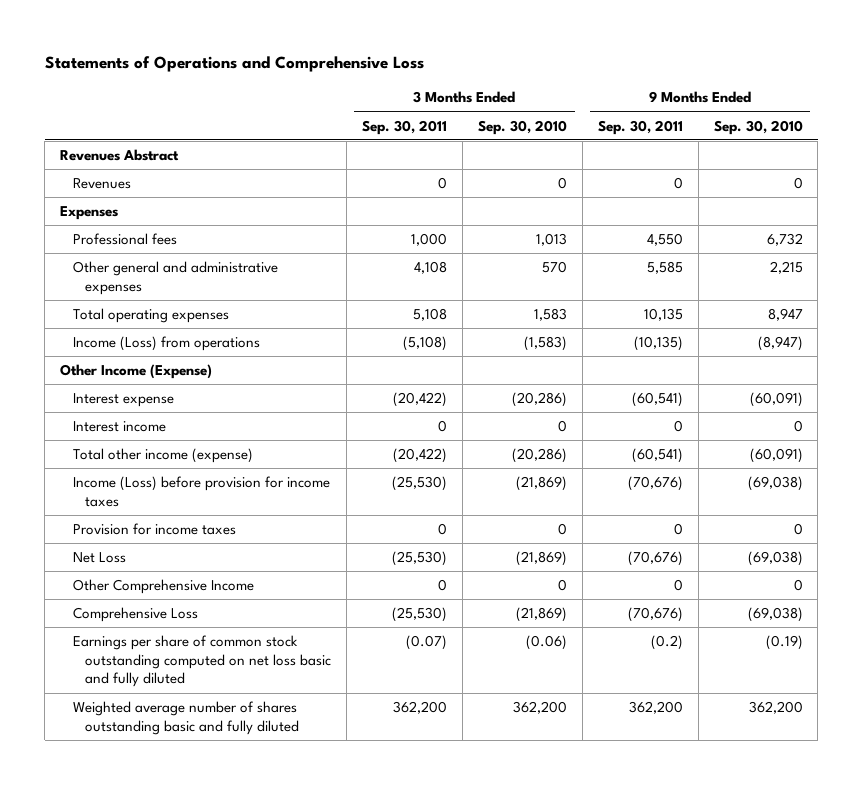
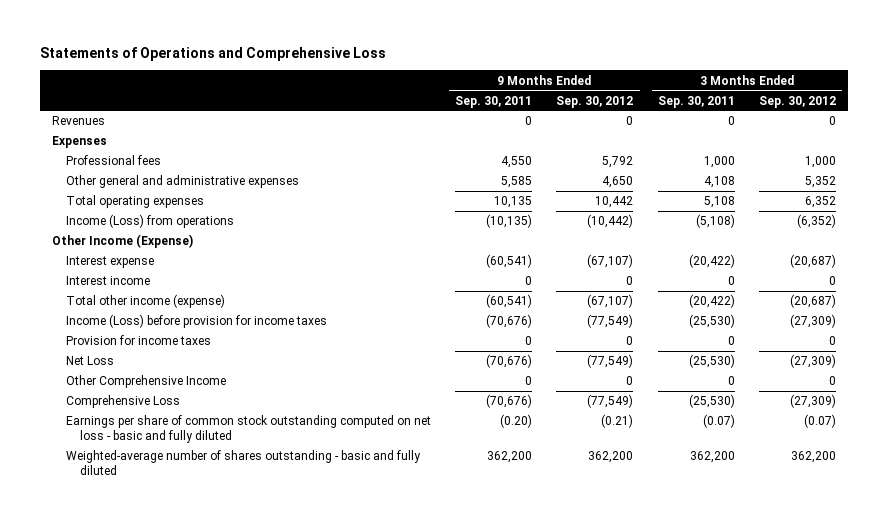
[477,119,567,135] Sep. 30, 2010 -> none
[713,119,803,135] Sep. 30, 2010 -> none
none -> [556,95,634,108] Sep. 30, 2012
none -> [758,95,836,108] Sep. 30, 2012
[60,149,180,162] Revenues Abstract -> none
[72,635,332,688] Earnings per share of common stock outstanding computed on net loss basic and fully diluted -> [66,415,432,444] Earnings per share of common stock outstanding computed on net loss - basic and fully diluted
[650,635,683,651] (0.2) -> [500,414,533,429] (0.20)
[72,701,300,735] Weighted average number of shares outstanding basic and fully diluted -> [66,450,422,476] Weighted-average number of shares outstanding - basic and fully diluted

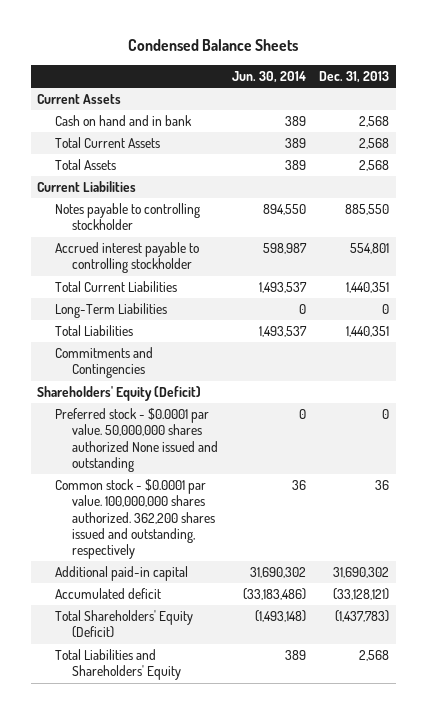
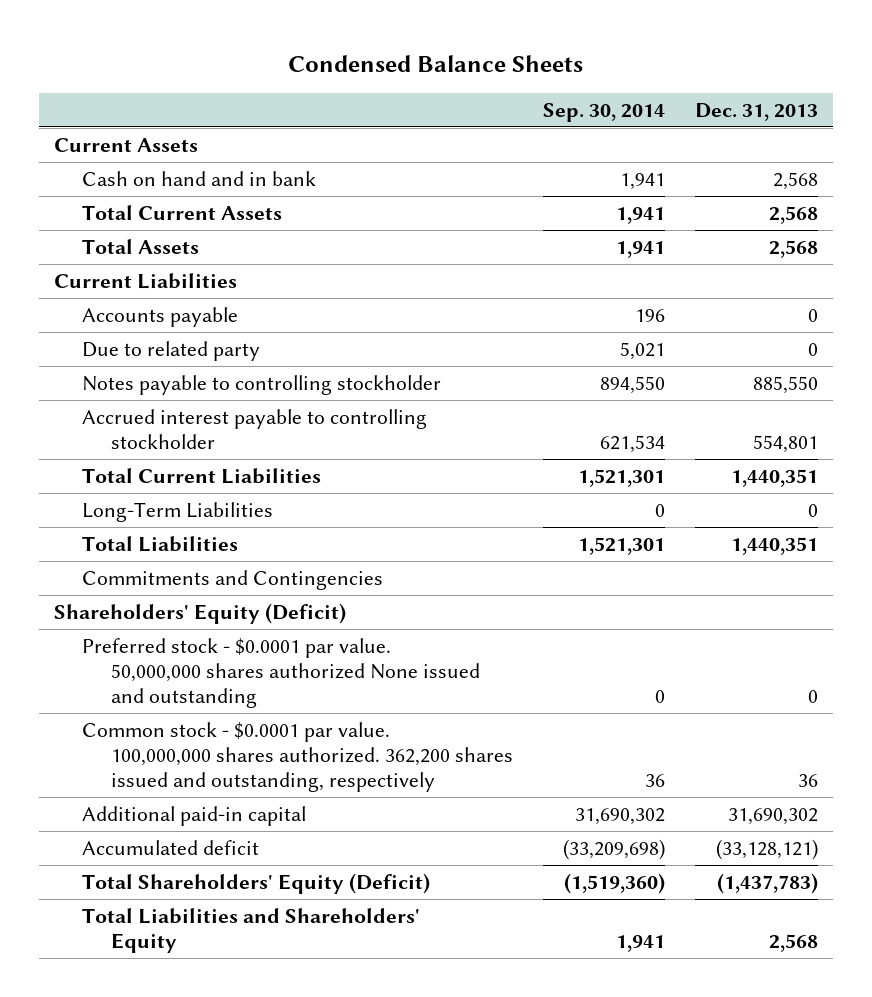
[231,70,306,83] Jun. 30, 2014 -> none
none -> [542,103,665,123] Sep. 30, 2014
none -> [82,306,239,327] Accounts payable
none -> [82,340,261,361] Due to related party

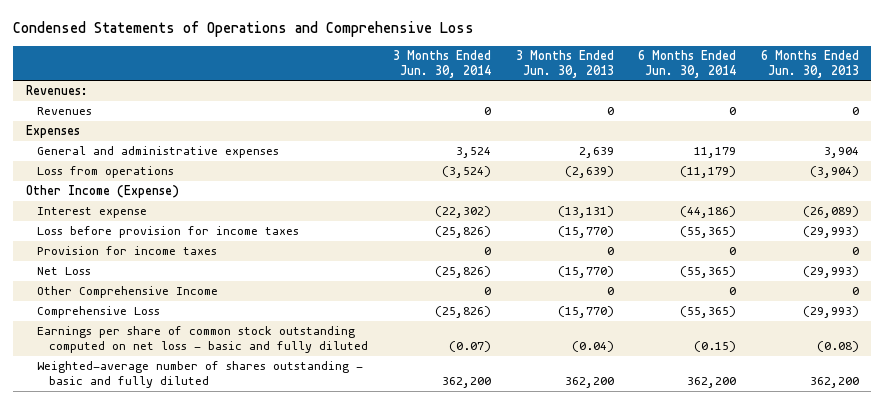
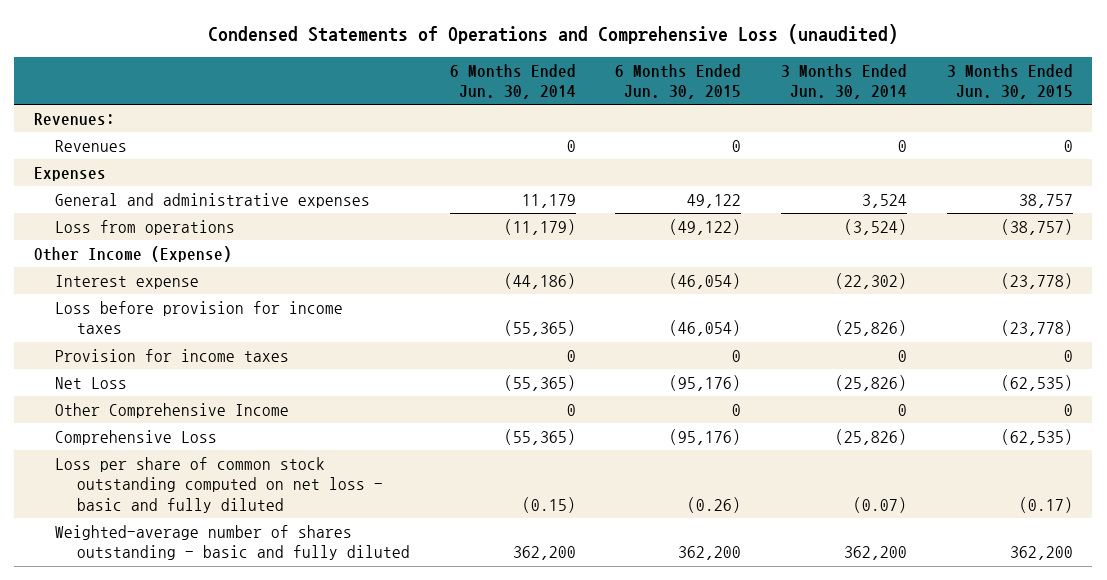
[13,20,475,37] Condensed Statements of Operations and Comprehensive Loss -> [208,24,899,45] Condensed Statements of Operations and Comprehensive Loss (unaudited)
[515,49,614,78] 3 Months Ended Jun. 30, 2013 -> none
[761,49,860,78] 6 Months Ended Jun. 30, 2013 -> none
none -> [615,63,742,100] 6 Months Ended Jun. 30, 2015
none -> [946,63,1073,100] 3 Months Ended Jun. 30, 2015
[37,326,369,354] Earnings per share of common stock outstanding computed on net loss - basic and fully diluted -> [55,456,383,514] Loss per share of common stock outstanding computed on net loss - basic and fully diluted

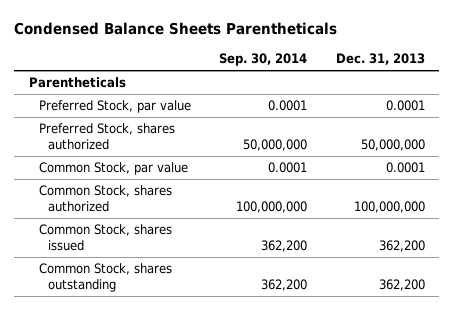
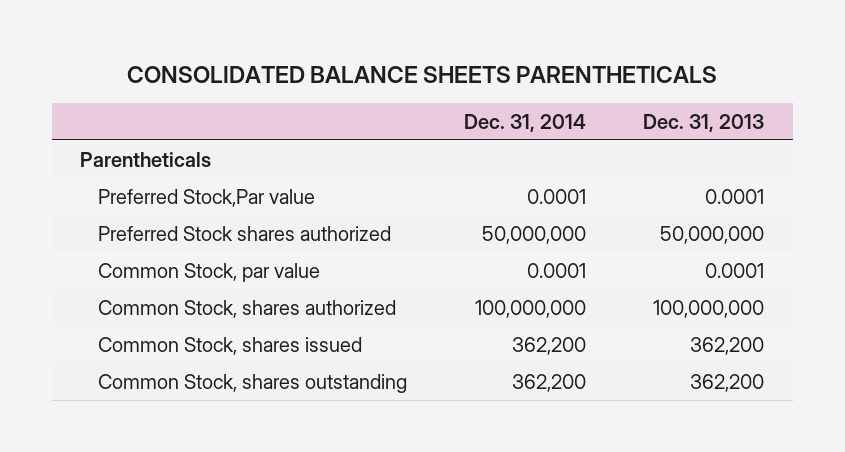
[14,22,338,36] Condensed Balance Sheets Parentheticals -> [127,65,718,83] CONSOLIDATED BALANCE SHEETS PARENTHETICALS
[219,53,308,67] Sep. 30, 2014 -> none
none -> [464,113,587,132] Dec. 31, 2014
[38,100,191,114] Preferred Stock, par value -> [97,188,315,207] Preferred Stock,Par value
[38,123,175,150] Preferred Stock, shares authorized -> [97,225,391,241] Preferred Stock shares authorized

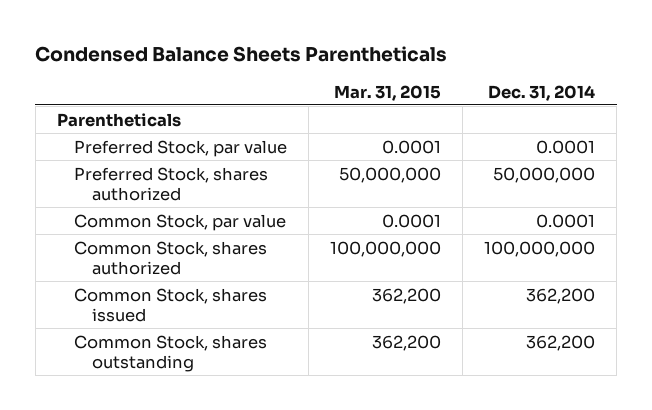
[127,65,718,83] CONSOLIDATED BALANCE SHEETS PARENTHETICALS -> [35,46,448,63] Condensed Balance Sheets Parentheticals
[643,113,765,132] Dec. 31, 2013 -> none
none -> [334,84,442,101] Mar. 31, 2015
[97,188,315,207] Preferred Stock,Par value -> [74,139,288,157] Preferred Stock, par value
[97,225,391,241] Preferred Stock shares authorized -> [74,166,269,201] Preferred Stock, shares authorized

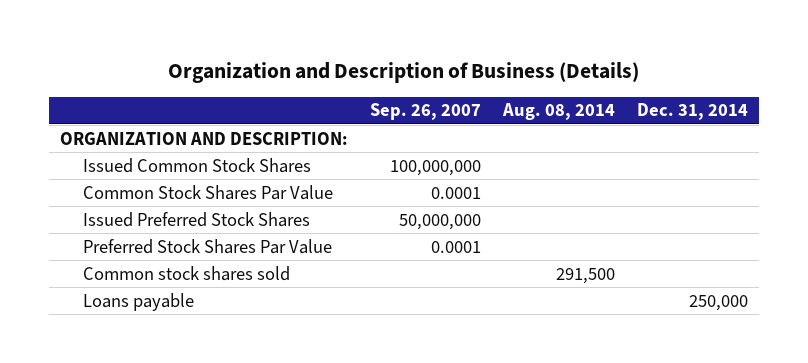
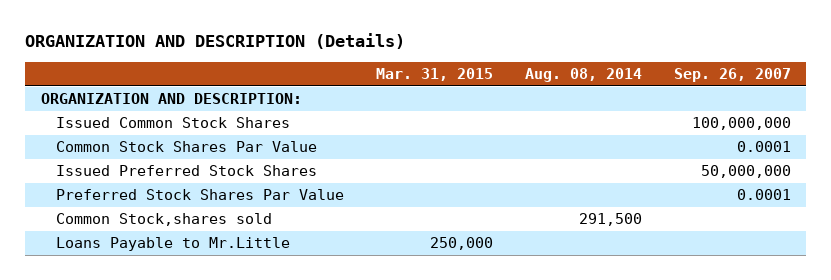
[167,61,639,83] Organization and Description of Business (Details) -> [24,33,405,50] ORGANIZATION AND DESCRIPTION (Details)
[636,103,748,121] Dec. 31, 2014 -> none
none -> [375,68,493,82] Mar. 31, 2015
[83,265,291,281] Common stock shares sold -> [55,213,272,227] Common Stock,shares sold
[83,292,195,311] Loans payable -> [55,237,290,252] Loans Payable to Mr.Little

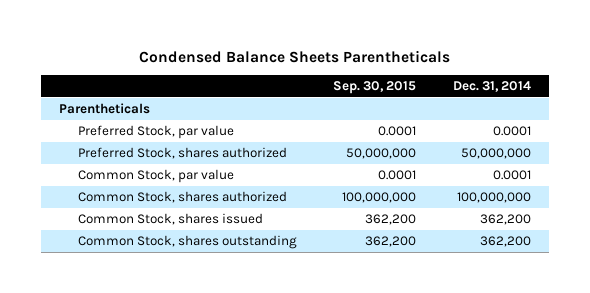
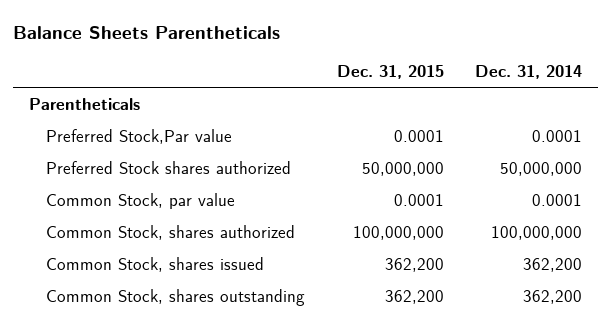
[139,49,451,63] Condensed Balance Sheets Parentheticals -> [13,26,281,40] Balance Sheets Parentheticals
[333,81,417,95] Sep. 30, 2015 -> none
none -> [336,65,444,80] Dec. 31, 2015
[77,125,234,140] Preferred Stock, par value -> [45,128,232,144] Preferred Stock,Par value
[77,147,287,160] Preferred Stock, shares authorized -> [45,160,291,174] Preferred Stock shares authorized

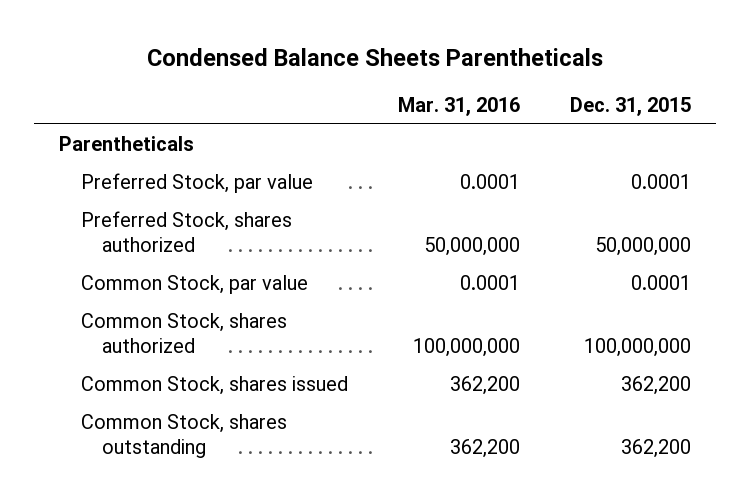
[13,26,281,40] Balance Sheets Parentheticals -> [147,47,604,66] Condensed Balance Sheets Parentheticals
[475,65,583,80] Dec. 31, 2014 -> none
none -> [397,96,520,116] Mar. 31, 2016
[45,128,232,144] Preferred Stock,Par value -> [80,173,313,194] Preferred Stock, par value
[45,160,291,174] Preferred Stock shares authorized -> [80,211,292,253] Preferred Stock, shares authorized

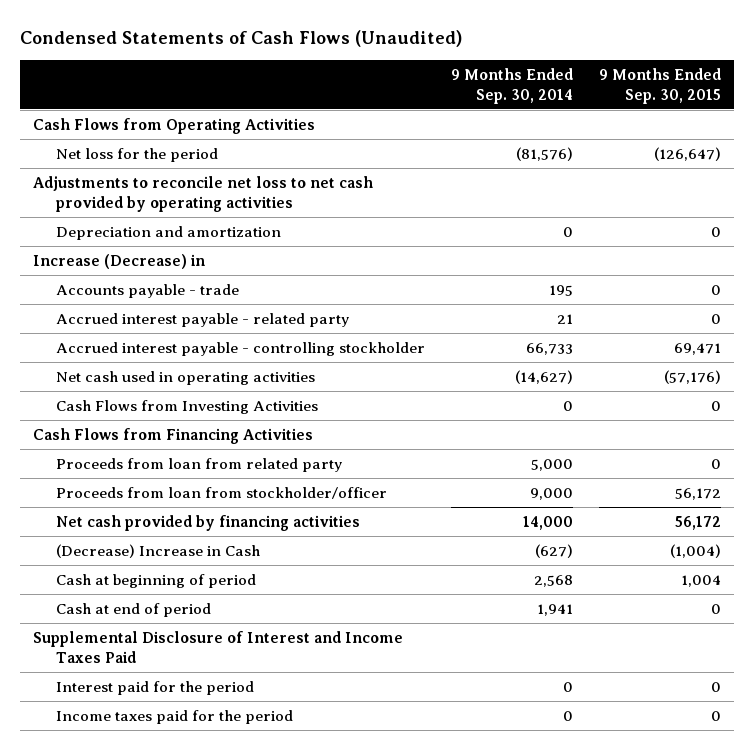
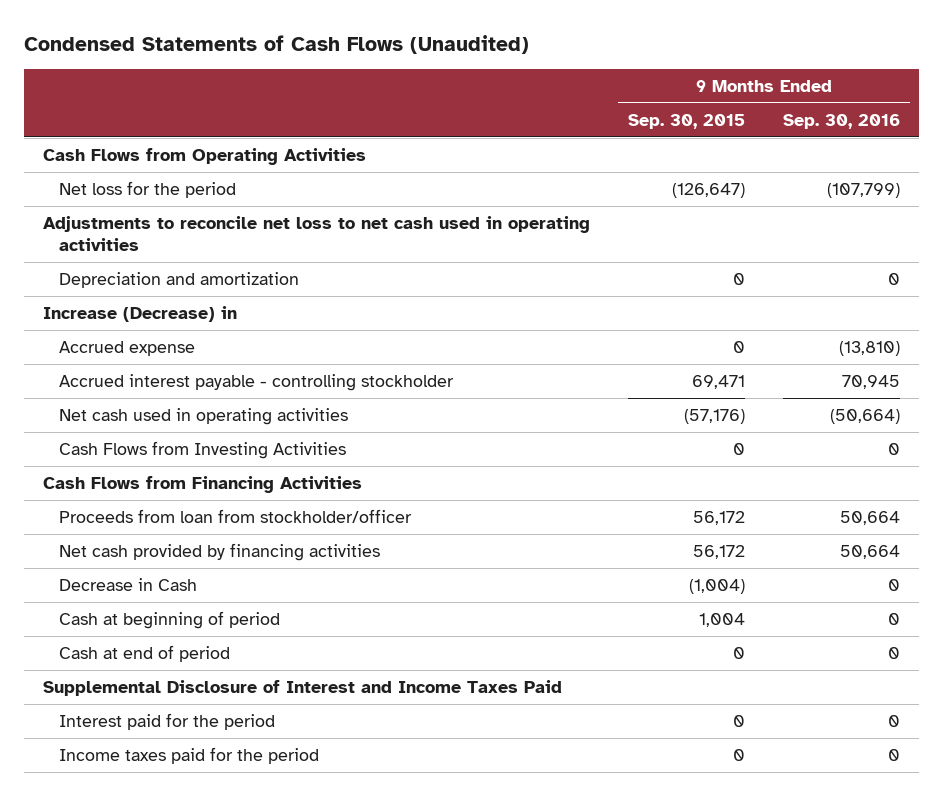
[451,67,574,104] 9 Months Ended Sep. 30, 2014 -> none
none -> [783,113,901,129] Sep. 30, 2016
[33,175,374,212] Adjustments to reconcile net loss to net cash provided by operating activities -> [42,216,590,252] Adjustments to reconcile net loss to net cash used in operating activities
[56,283,240,298] Accounts payable - trade -> none
[56,312,350,327] Accrued interest payable - related party -> none
none -> [59,341,196,357] Accrued expense
[56,457,343,472] Proceeds from loan from related party -> none
[56,543,261,558] (Decrease) Increase in Cash -> [59,578,198,592] Decrease in Cash

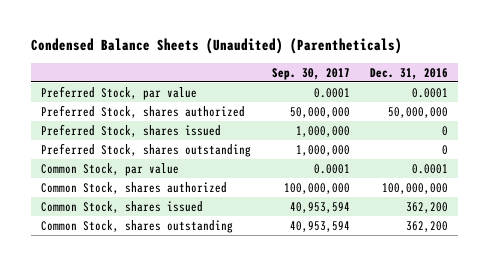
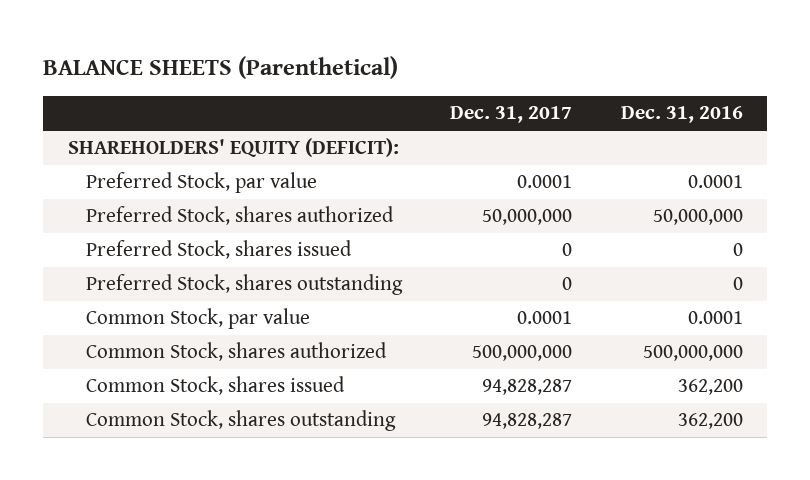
[31,38,403,55] Condensed Balance Sheets (Unaudited) (Parentheticals) -> [43,56,399,80] BALANCE SHEETS (Parenthetical)
[271,67,350,80] Sep. 30, 2017 -> none
none -> [450,106,573,124] Dec. 31, 2017
none -> [67,138,399,158] SHAREHOLDERS' EQUITY (DEFICIT):
[382,182,449,194] 100,000,000 -> [642,345,743,362] 500,000,000

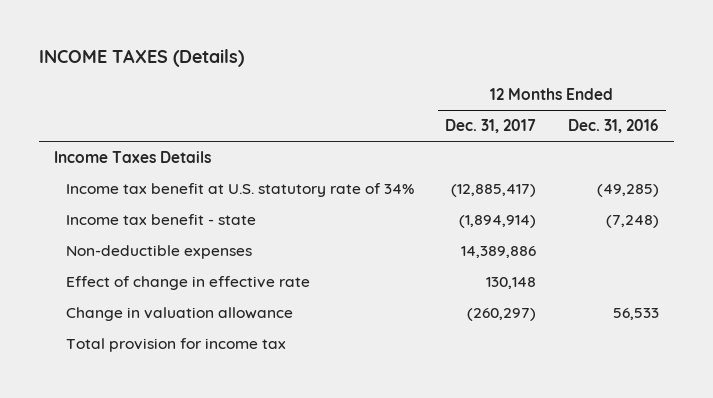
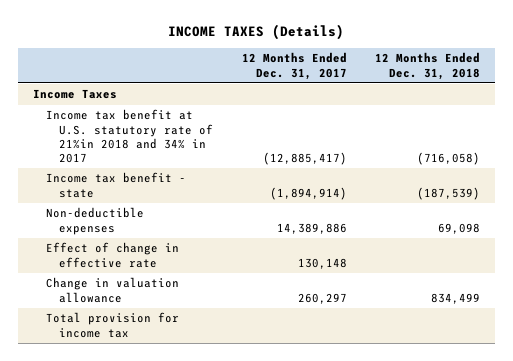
[567,119,659,134] Dec. 31, 2016 -> none
none -> [375,52,481,80] 12 Months Ended Dec. 31, 2018
[54,151,212,164] Income Taxes Details -> [32,89,117,100] Income Taxes
[66,183,415,198] Income tax benefit at U.S. statutory rate of 34% -> [45,109,213,163] Income tax benefit at U.S. statutory rate of 21%in 2018 and 34% in 2017
[467,308,537,322] (260,297) -> [297,292,347,304] 260,297

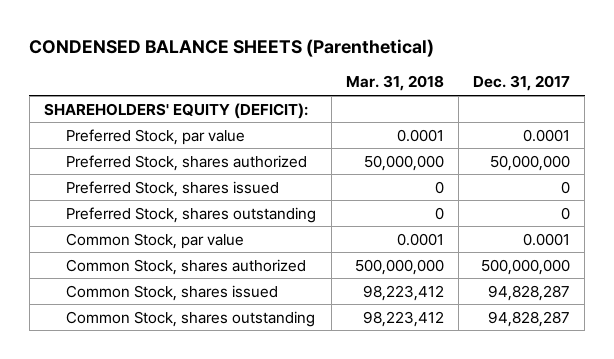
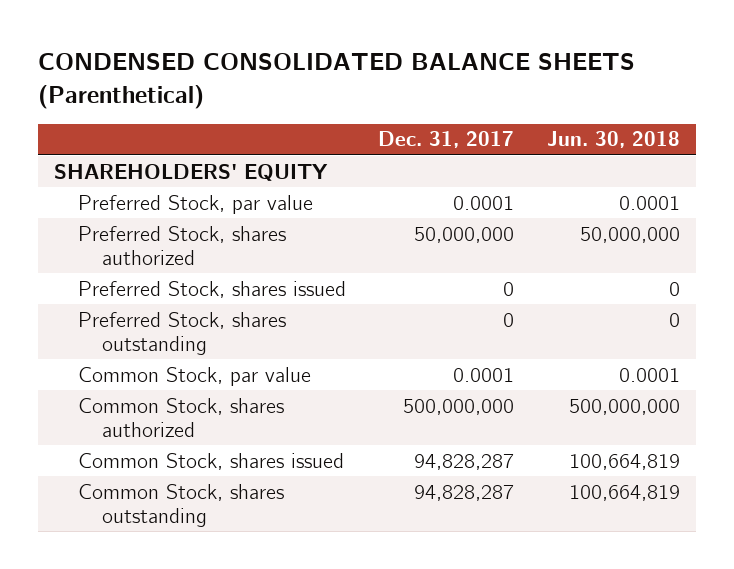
[29,39,435,58] CONDENSED BALANCE SHEETS (Parenthetical) -> [37,53,635,109] CONDENSED CONSOLIDATED BALANCE SHEETS (Parenthetical)
[345,75,444,92] Mar. 31, 2018 -> none
none -> [546,131,680,149] Jun. 30, 2018
[43,102,308,119] SHAREHOLDERS' EQUITY (DEFICIT): -> [53,163,328,181] SHAREHOLDERS' EQUITY

